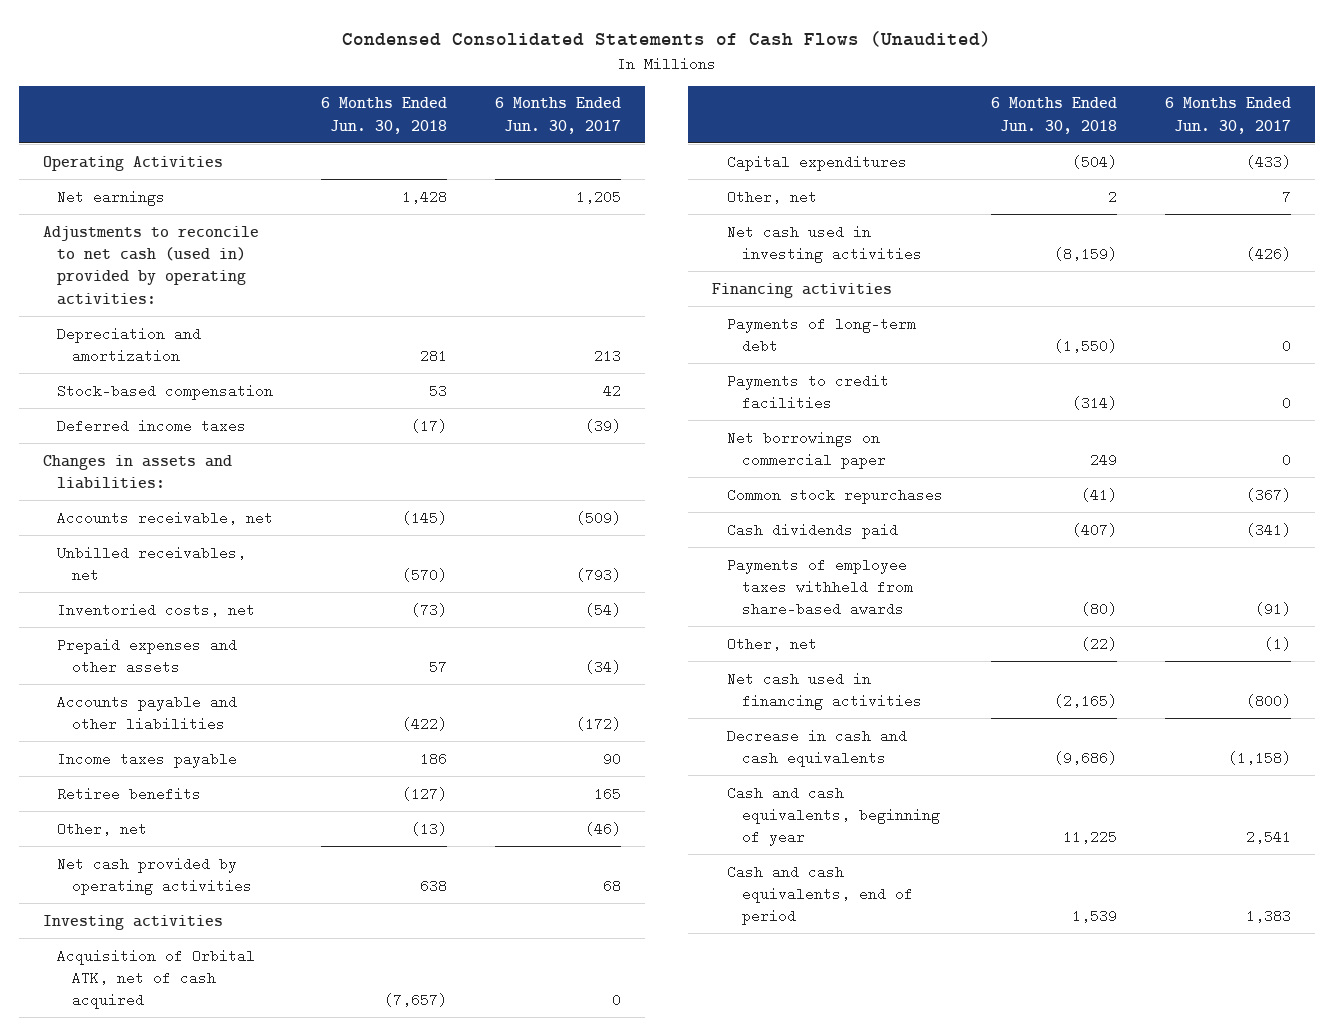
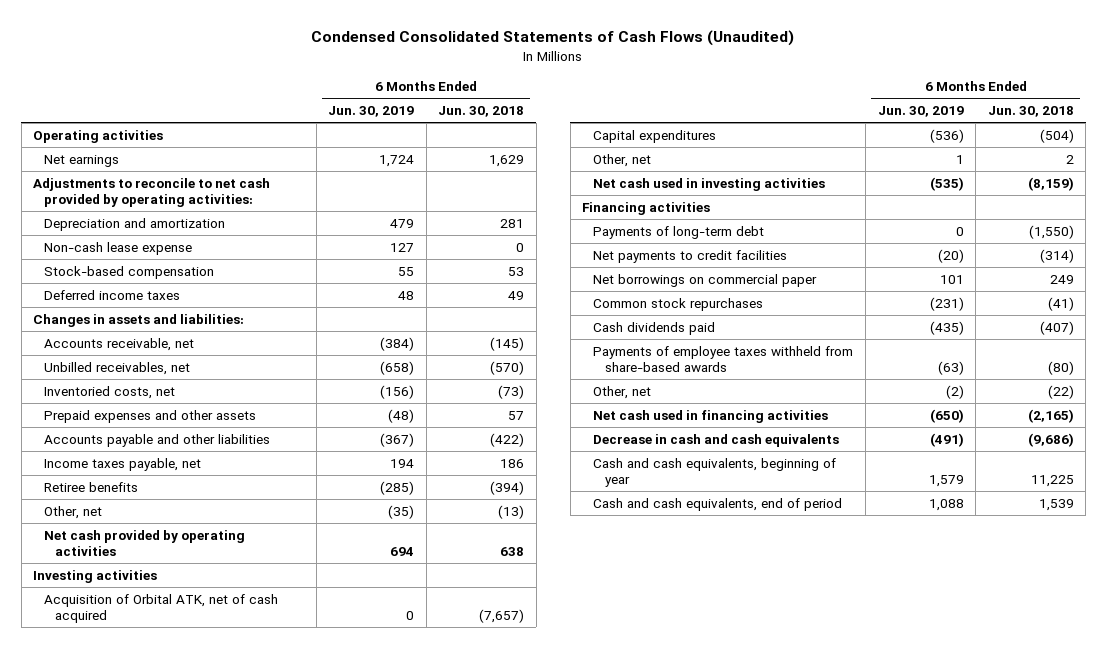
[495,97,622,134] 6 Months Ended Jun. 30, 2017 -> none
none -> [328,105,415,117] Jun. 30, 2019
[42,155,223,171] Operating Activities -> [33,129,164,143] Operating activities
[402,189,448,204] 1,428 -> [489,154,525,167] 1,629
[42,225,259,305] Adjustments to reconcile to net cash (used in) provided by operating activities: -> [33,177,271,207] Adjustments to reconcile to net cash provided by operating activities:
none -> [44,241,193,255] Non-cash lease expense
[411,418,448,433] (17) -> [508,290,525,300] 49
[57,751,238,768] Income taxes payable -> [44,457,202,471] Income taxes payable, net
[402,786,448,801] (127) -> [490,480,525,495] (394)
[727,373,890,410] Payments to credit facilities -> [593,249,788,263] Net payments to credit facilities

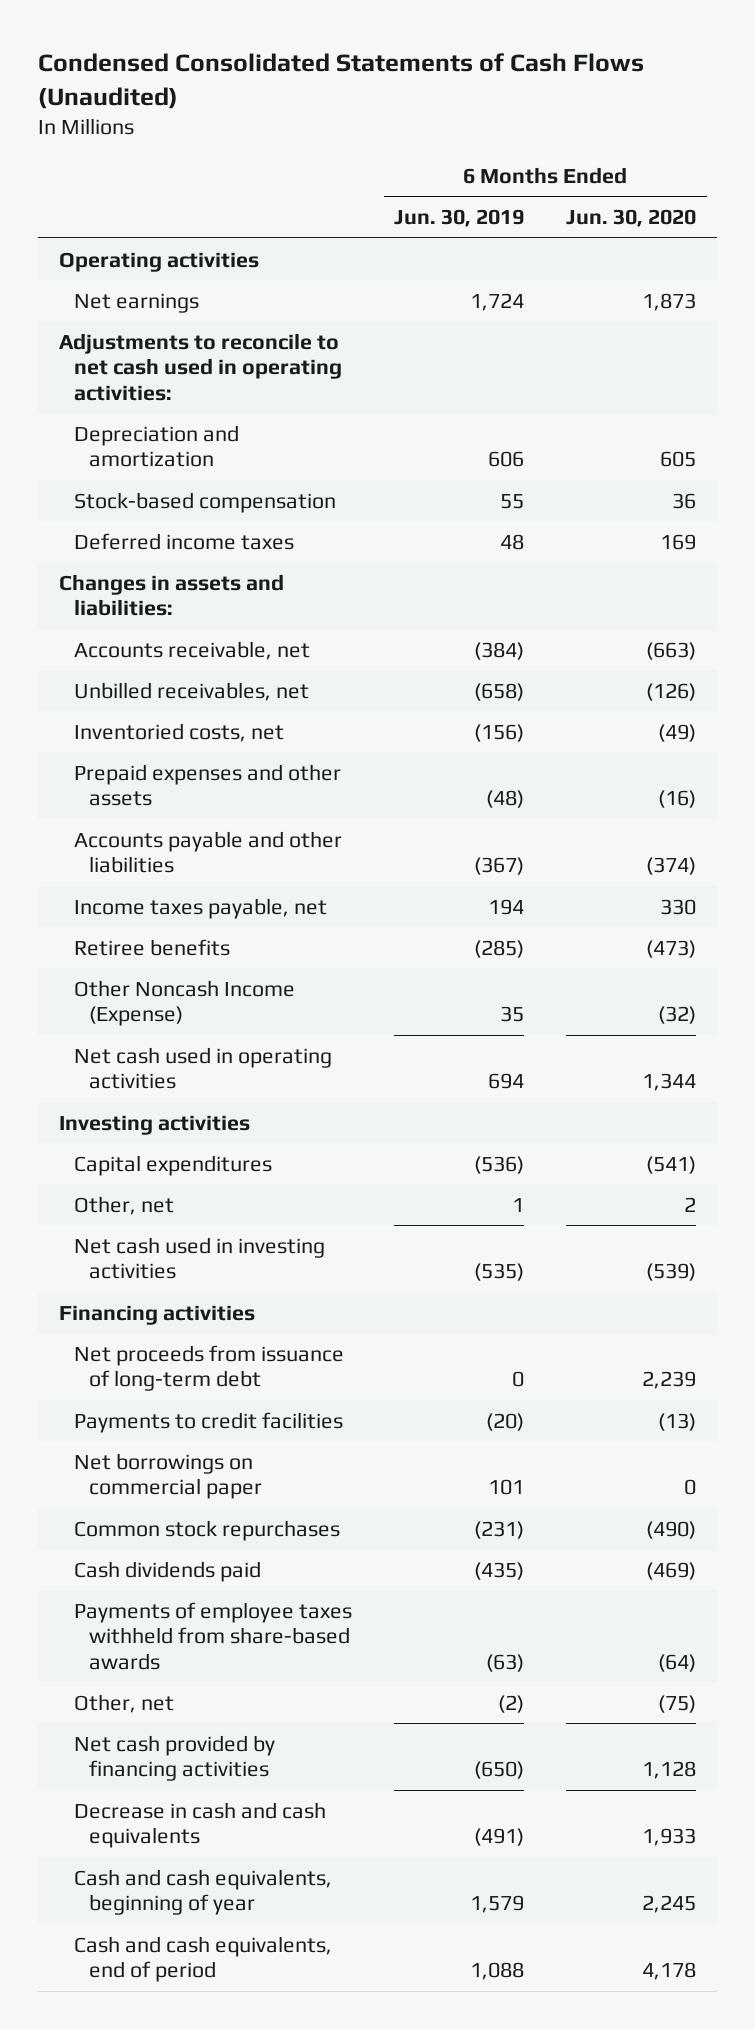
[438,105,525,117] Jun. 30, 2018 -> none
none -> [566,209,697,228] Jun. 30, 2020
[44,241,193,255] Non-cash lease expense -> none
[33,177,271,207] Adjustments to reconcile to net cash provided by operating activities: -> [58,332,343,401] Adjustments to reconcile to net cash used in operating activities:
[390,218,415,228] 479 -> [488,451,525,468] 606
[44,505,103,519] Other, net -> [74,979,296,1027] Other Noncash Income (Expense)
[388,504,415,519] (35) -> [500,1006,525,1023] 35
[44,529,246,556] Net cash provided by operating activities -> [74,1046,333,1090] Net cash used in operating activities
[44,593,279,623] Acquisition of Orbital ATK, net of cash acquired -> none
[593,225,765,239] Payments of long-term debt -> none
none -> [74,1344,345,1392] Net proceeds from issuance of long-term debt
[593,249,788,263] Net payments to credit facilities -> [74,1411,344,1433] Payments to credit facilities
[593,409,829,423] Net cash used in financing activities -> [74,1734,276,1782] Net cash provided by financing activities

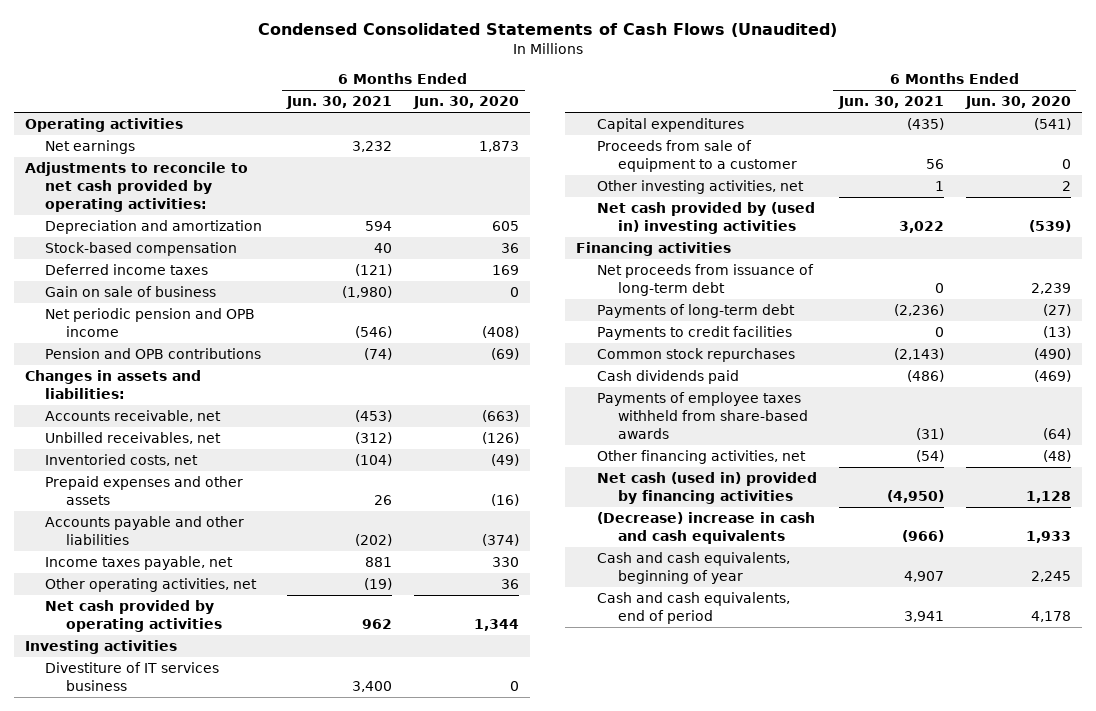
[394,209,525,228] Jun. 30, 2019 -> none
none -> [286,96,393,110] Jun. 30, 2021
[58,332,343,401] Adjustments to reconcile to net cash used in operating activities: -> [24,162,248,213] Adjustments to reconcile to net cash provided by operating activities:
none -> [45,286,217,298] Gain on sale of business
none -> [45,308,256,338] Net periodic pension and OPB income
none -> [45,348,262,360] Pension and OPB contributions
[74,938,231,956] Retiree benefits -> none
[74,979,296,1027] Other Noncash Income (Expense) -> none
none -> [45,578,258,593] Other operating activities, net
[74,1046,333,1090] Net cash used in operating activities -> [45,600,223,633] Net cash provided by operating activities
none -> [45,662,220,692] Divestiture of IT services business
none -> [596,140,797,173] Proceeds from sale of equipment to a customer
[74,1195,175,1215] Other, net -> [596,180,804,195] Other investing activities, net
[74,1236,326,1280] Net cash used in investing activities -> [596,202,815,235] Net cash provided by (used in) investing activities
none -> [596,304,795,319] Payments of long-term debt
[74,1452,263,1500] Net borrowings on commercial paper -> none
[74,1693,175,1713] Other, net -> [596,450,806,465] Other financing activities, net
[658,1694,697,1713] (75) -> [1042,450,1071,463] (48)
[74,1734,276,1782] Net cash provided by financing activities -> [596,472,817,505] Net cash (used in) provided by financing activities
[74,1801,327,1849] Decrease in cash and cash equivalents -> [596,512,815,545] (Decrease) increase in cash and cash equivalents

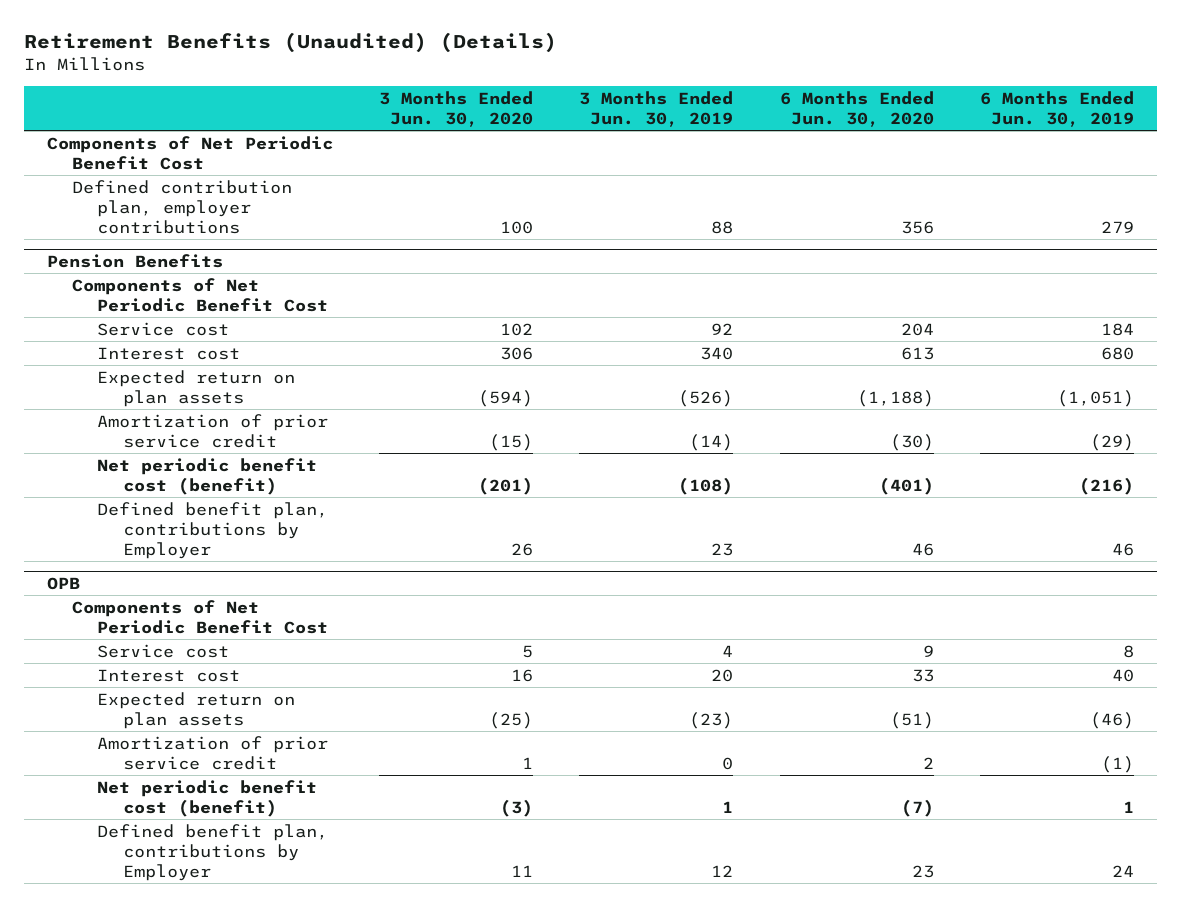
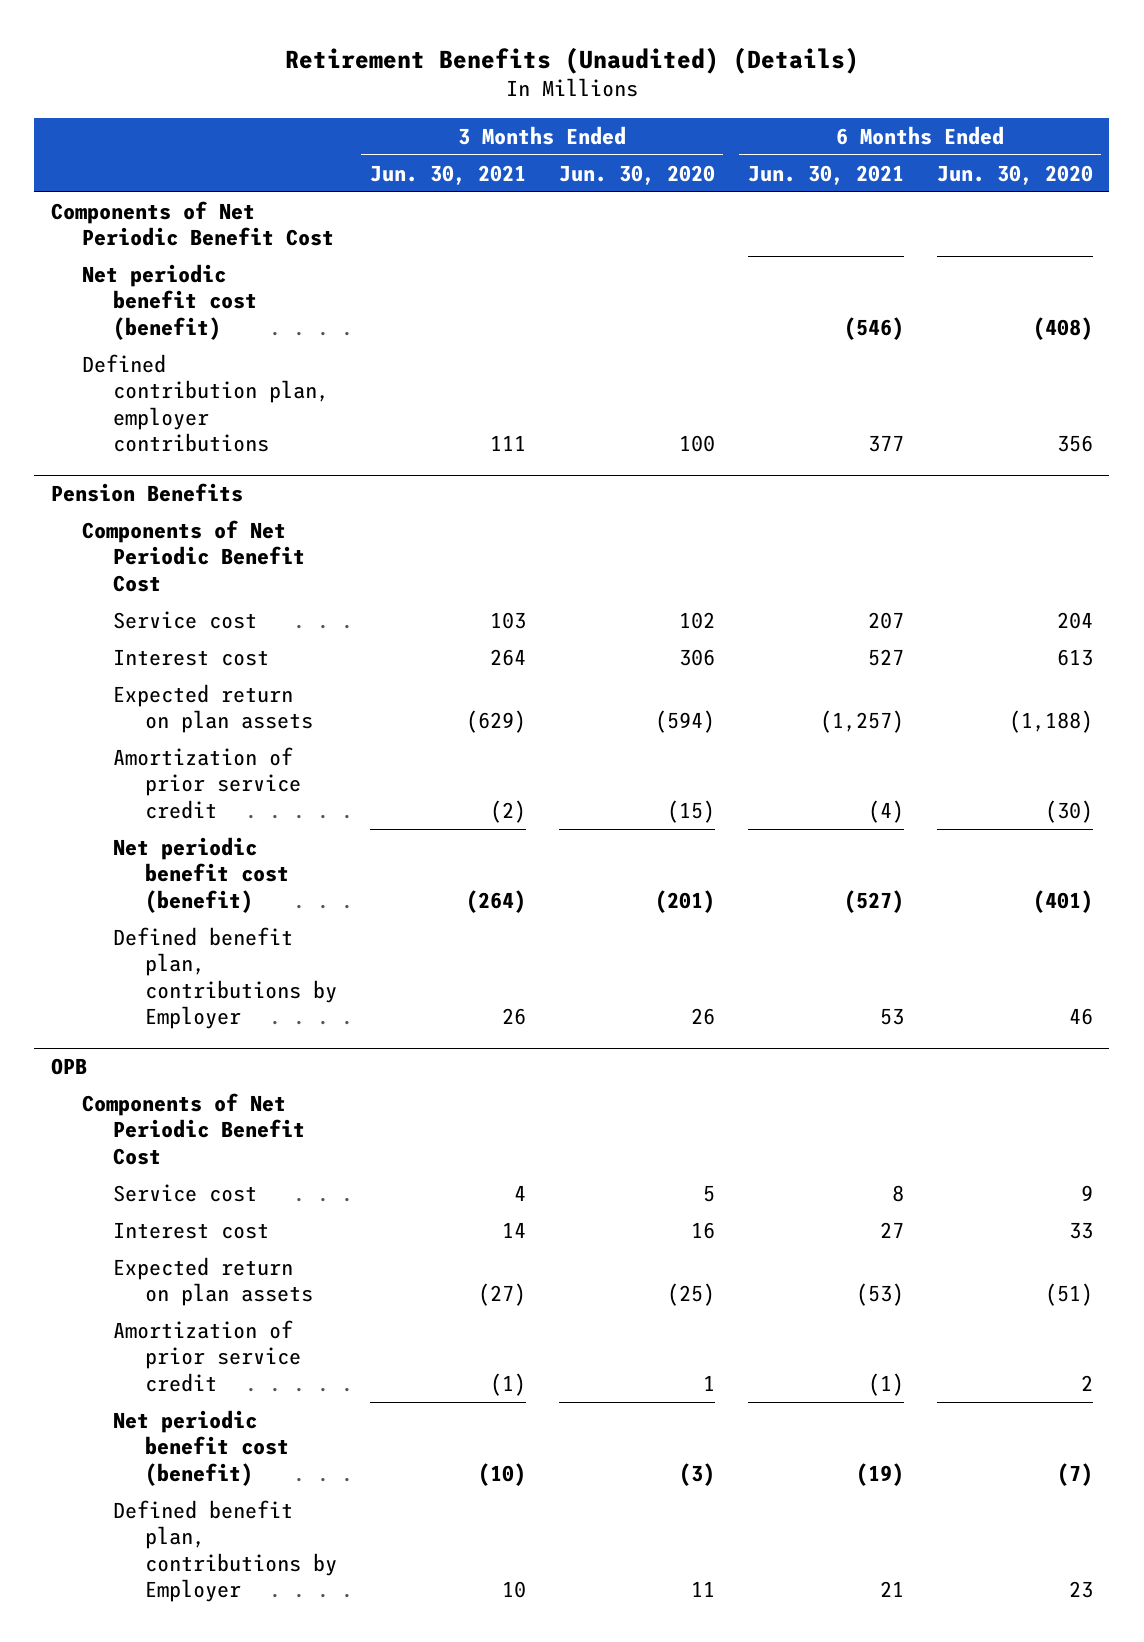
[579,90,734,128] 3 Months Ended Jun. 30, 2019 -> none
[980,90,1135,128] 6 Months Ended Jun. 30, 2019 -> none
none -> [369,164,526,185] Jun. 30, 2021
none -> [747,164,904,185] Jun. 30, 2021
none -> [82,263,258,340] Net periodic benefit cost (benefit)

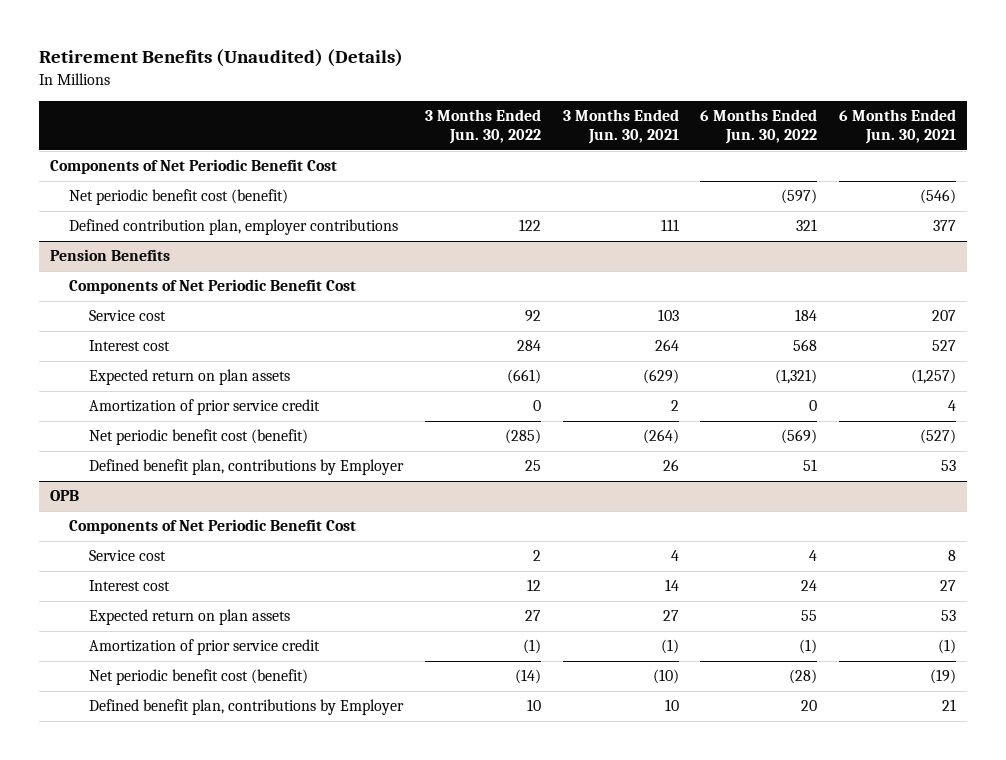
[558,164,715,185] Jun. 30, 2020 -> none
[936,164,1093,185] Jun. 30, 2020 -> none
none -> [424,109,541,145] 3 Months Ended Jun. 30, 2022
none -> [700,109,818,145] 6 Months Ended Jun. 30, 2022
[489,799,526,823] (2) -> [670,400,679,412] 2
[867,799,904,823] (4) -> [948,400,957,412] 4
[477,1283,526,1307] (27) -> [662,610,679,622] 27
[855,1283,904,1307] (53) -> [941,610,957,622] 53

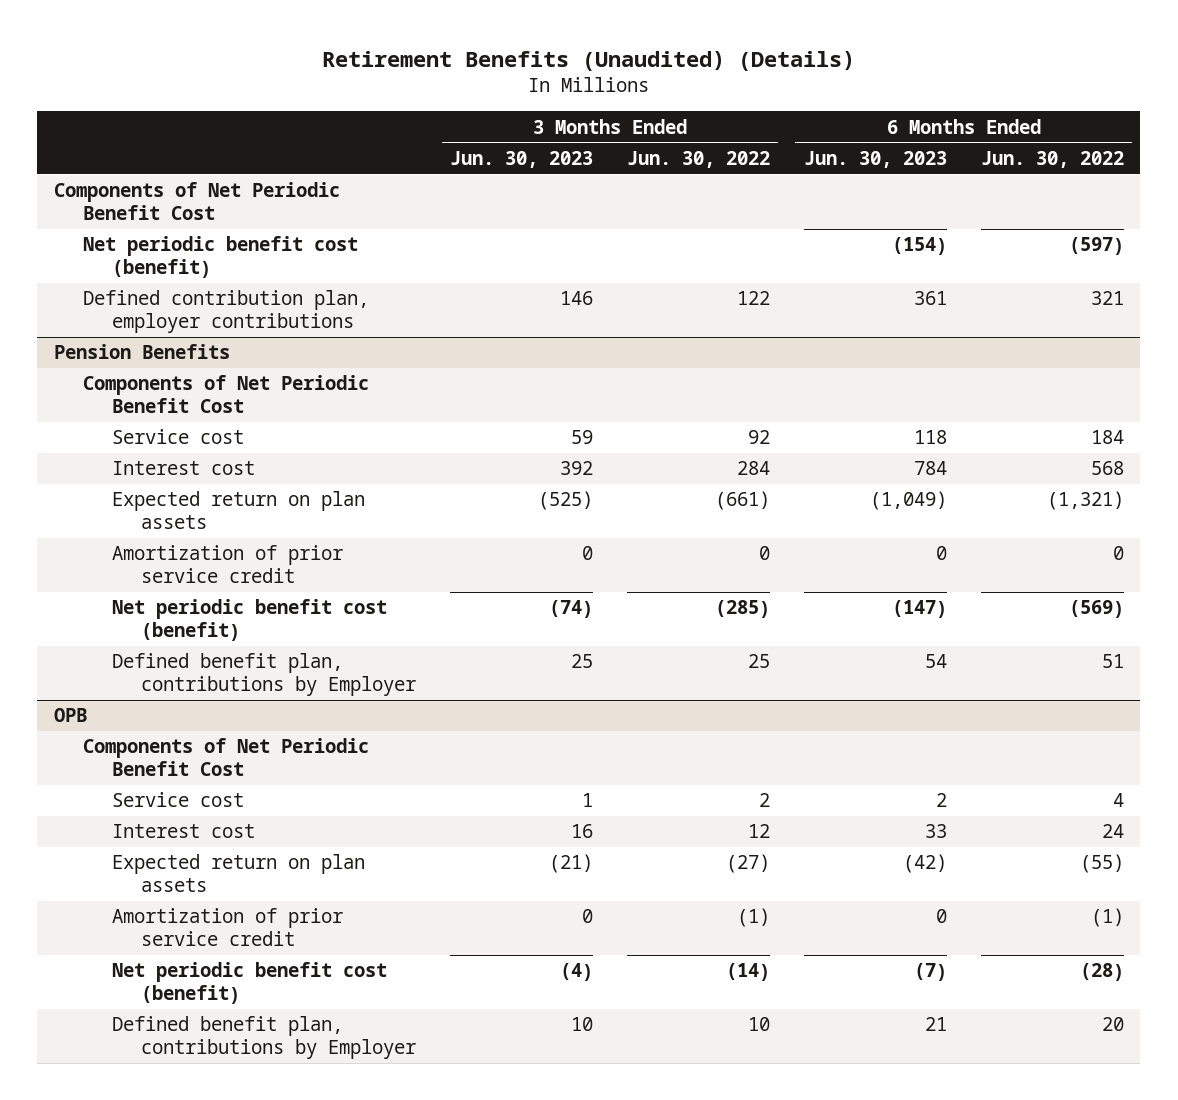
[562,109,679,145] 3 Months Ended Jun. 30, 2021 -> none
[839,109,957,145] 6 Months Ended Jun. 30, 2021 -> none
none -> [450,150,594,168] Jun. 30, 2023
none -> [803,150,947,168] Jun. 30, 2023
[524,610,541,622] 27 -> [725,854,770,874] (27)
[801,610,818,622] 55 -> [1079,854,1124,874] (55)

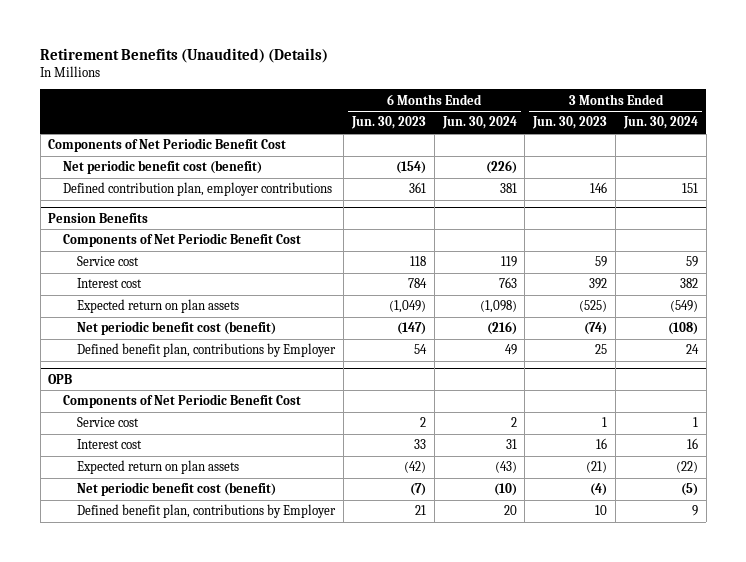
[626,150,770,168] Jun. 30, 2022 -> none
[980,150,1124,168] Jun. 30, 2022 -> none
none -> [441,116,517,130] Jun. 30, 2024
none -> [622,116,698,130] Jun. 30, 2024
[112,545,344,584] Amortization of prior service credit -> none
[112,908,344,947] Amortization of prior service credit -> none

